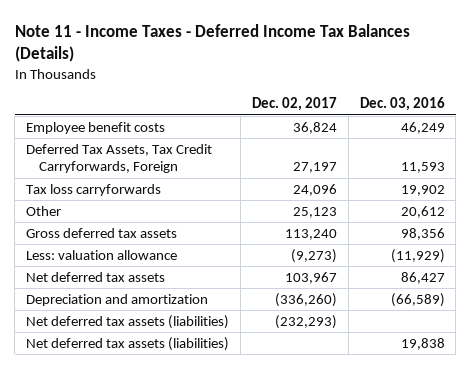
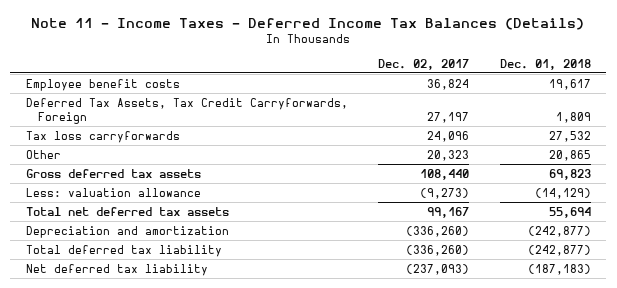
[359,97,445,112] Dec. 03, 2016 -> none
none -> [500,58,592,70] Dec. 01, 2018
[292,206,337,218] 25,123 -> [427,149,470,161] 20,323
[284,228,337,240] 113,240 -> [420,168,470,180] 108,440
[26,271,166,282] Net deferred tax assets -> [25,206,229,216] Total net deferred tax assets
[284,271,337,284] 103,967 -> [427,206,470,218] 99,167
[26,336,230,351] Net deferred tax assets (liabilities) -> none
none -> [25,244,222,257] Total deferred tax liability
[26,314,230,329] Net deferred tax assets (liabilities) -> [25,263,208,276] Net deferred tax liability
[274,314,337,329] (232,293) -> [406,263,470,275] (237,093)

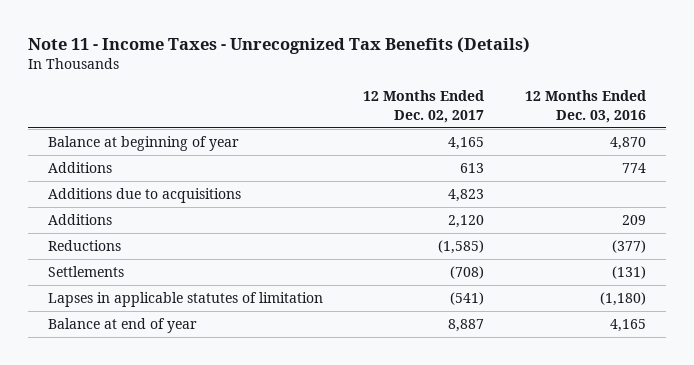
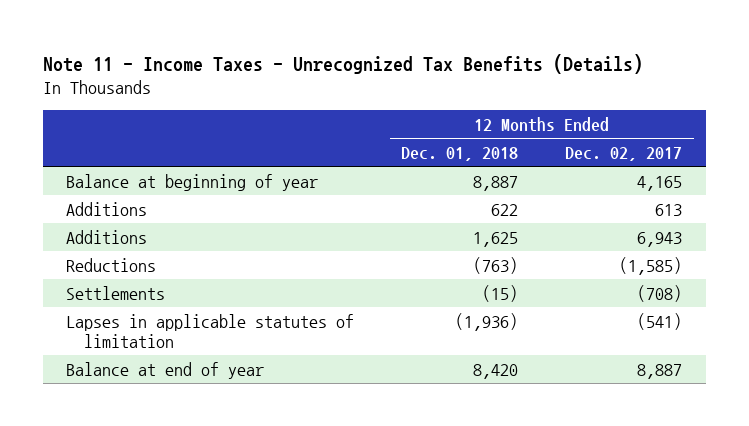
[524,90,646,123] 12 Months Ended Dec. 03, 2016 -> none
none -> [401,146,519,161] Dec. 01, 2018
[48,188,242,204] Additions due to acquisitions -> none
[448,215,485,229] 2,120 -> [637,231,683,247] 6,943

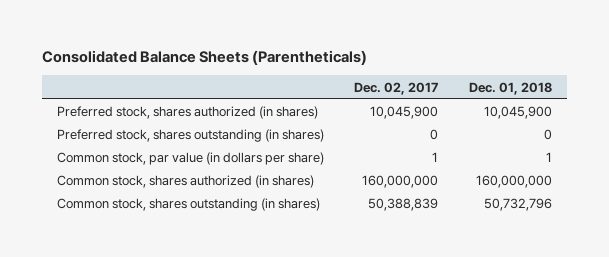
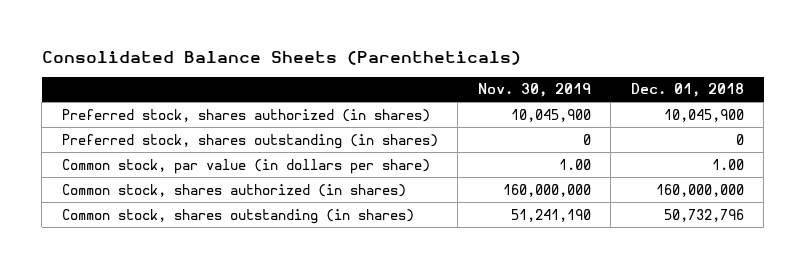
[354,81,439,95] Dec. 02, 2017 -> none
none -> [477,83,591,98] Nov. 30, 2019
[545,152,552,163] 1 -> [711,158,744,170] 1.00

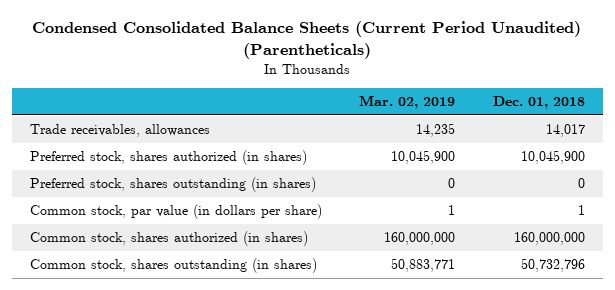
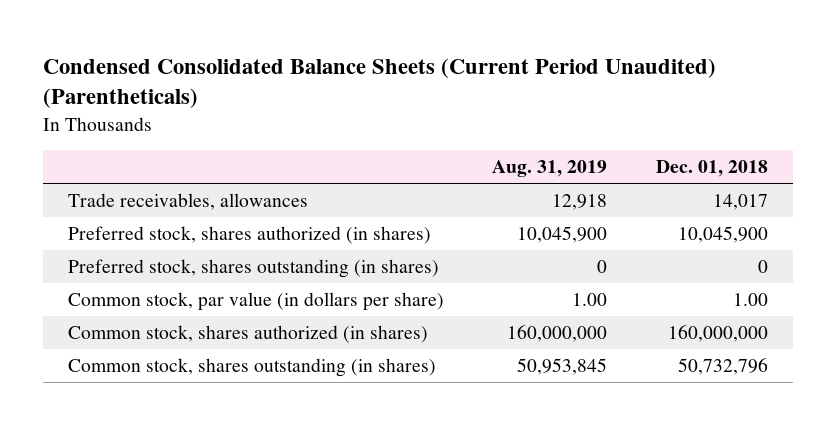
[359,95,456,110] Mar. 02, 2019 -> none
none -> [492,160,608,178] Aug. 31, 2019
[577,205,585,216] 1 -> [733,292,769,306] 1.00

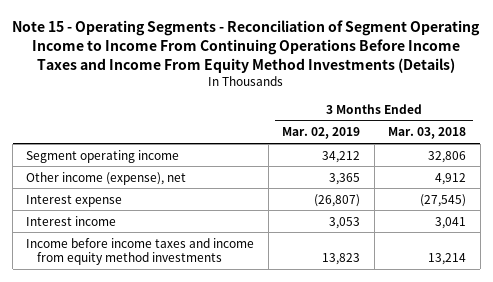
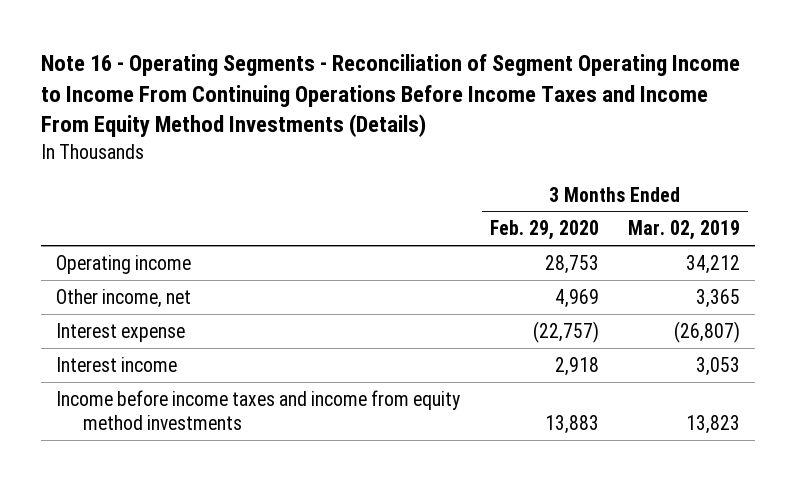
[12,19,481,73] Note 15 - Operating Segments - Reconciliation of Segment Operating Income to Income From Continuing Operations Before Income Taxes and Income From Equity Method Investments (Details) -> [40,54,740,138] Note 16 - Operating Segments - Reconciliation of Segment Operating Income to Income From Continuing Operations Before Income Taxes and Income From Equity Method Investments (Details)
[388,127,467,140] Mar. 03, 2018 -> none
none -> [489,220,599,241] Feb. 29, 2020
[26,149,180,163] Segment operating income -> [55,254,191,274] Operating income
[26,171,187,185] Other income (expense), net -> [55,288,191,308] Other income, net

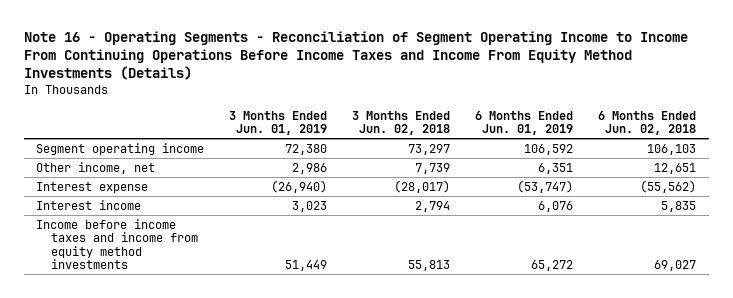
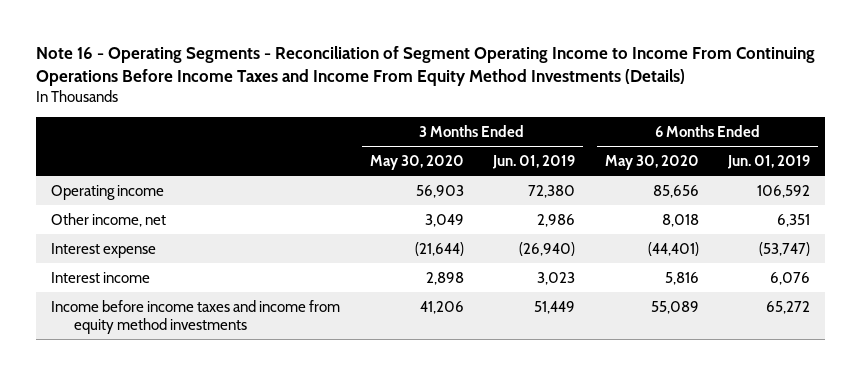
[352,110,451,136] 3 Months Ended Jun. 02, 2018 -> none
[598,110,697,136] 6 Months Ended Jun. 02, 2018 -> none
none -> [369,154,464,170] May 30, 2020
none -> [604,154,699,170] May 30, 2020
[36,142,205,155] Segment operating income -> [51,184,165,200] Operating income

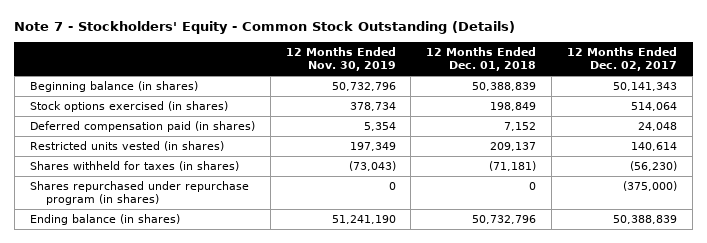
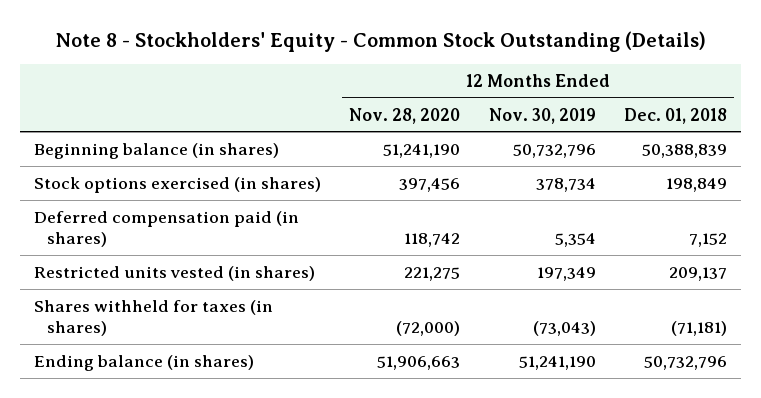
[14,21,516,35] Note 7 - Stockholders' Equity - Common Stock Outstanding (Details) -> [55,31,706,53] Note 8 - Stockholders' Equity - Common Stock Outstanding (Details)
[567,47,678,72] 12 Months Ended Dec. 02, 2017 -> none
none -> [349,107,461,124] Nov. 28, 2020
[29,180,249,206] Shares repurchased under repurchase program (in shares) -> none

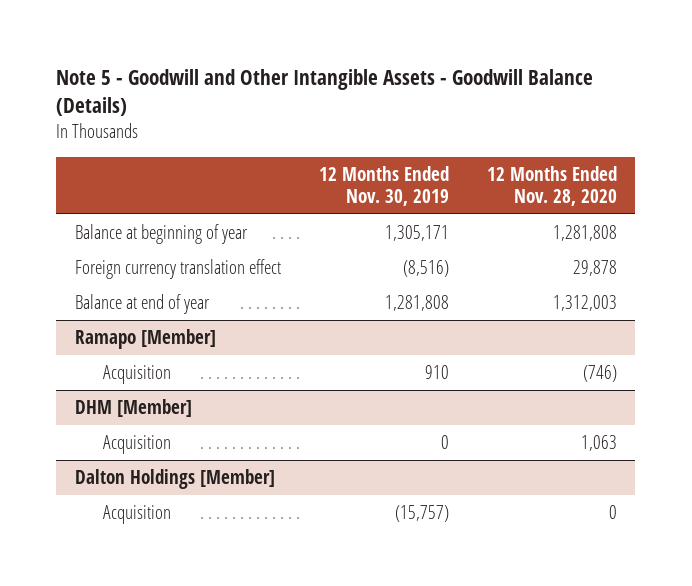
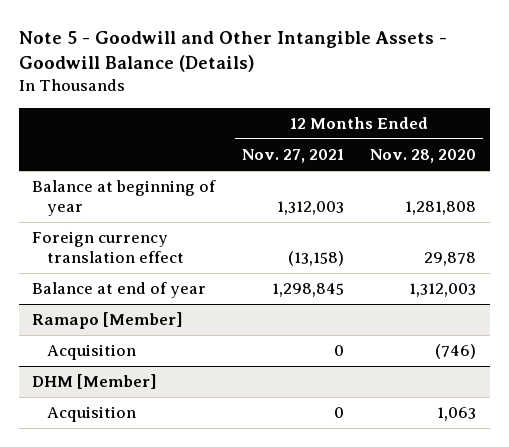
[318,165,449,206] 12 Months Ended Nov. 30, 2019 -> none
none -> [241,149,344,164] Nov. 27, 2021
[75,469,276,490] Dalton Holdings [Member] -> none
[102,505,171,525] Acquisition -> none

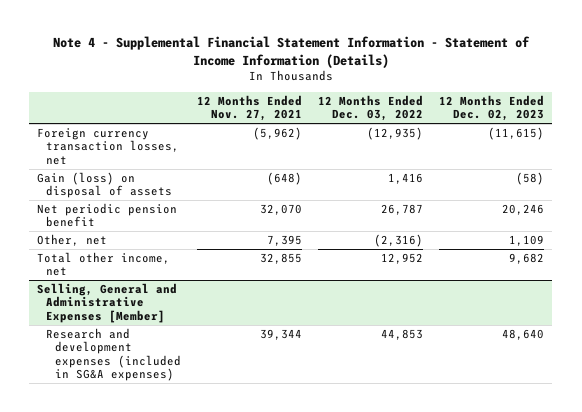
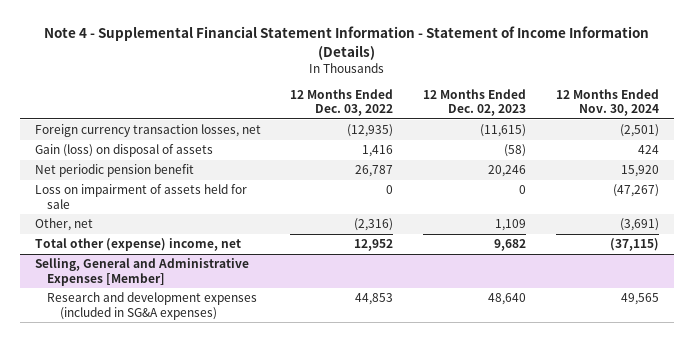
[196,94,302,122] 12 Months Ended Nov. 27, 2021 -> none
none -> [556,89,660,117] 12 Months Ended Nov. 30, 2024
none -> [34,184,247,209] Loss on impairment of assets held for sale
[37,251,171,277] Total other income, net -> [34,238,241,252] Total other (expense) income, net

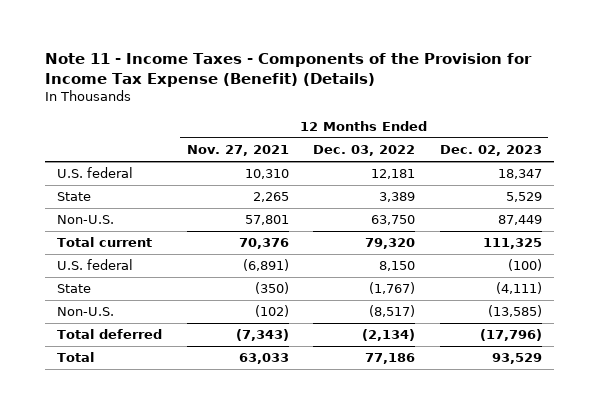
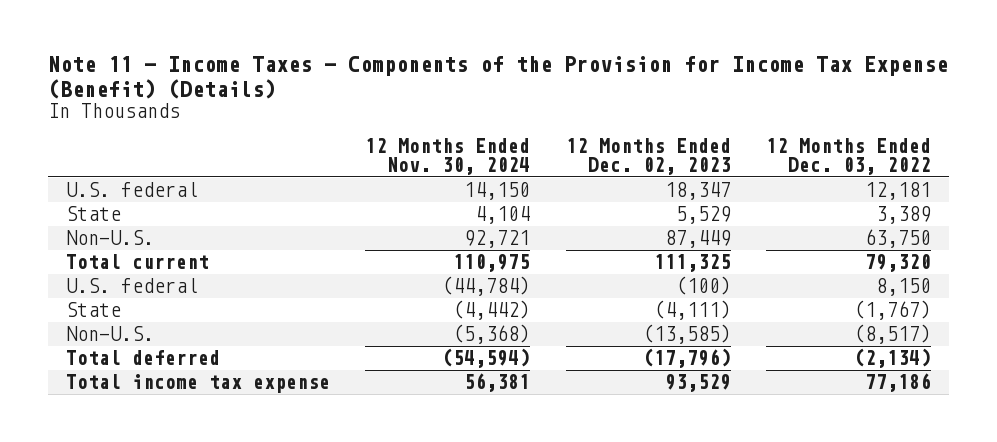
[186,144,289,156] Nov. 27, 2021 -> none
none -> [365,138,531,176] 12 Months Ended Nov. 30, 2024
[56,352,94,363] Total -> [65,374,330,394] Total income tax expense

